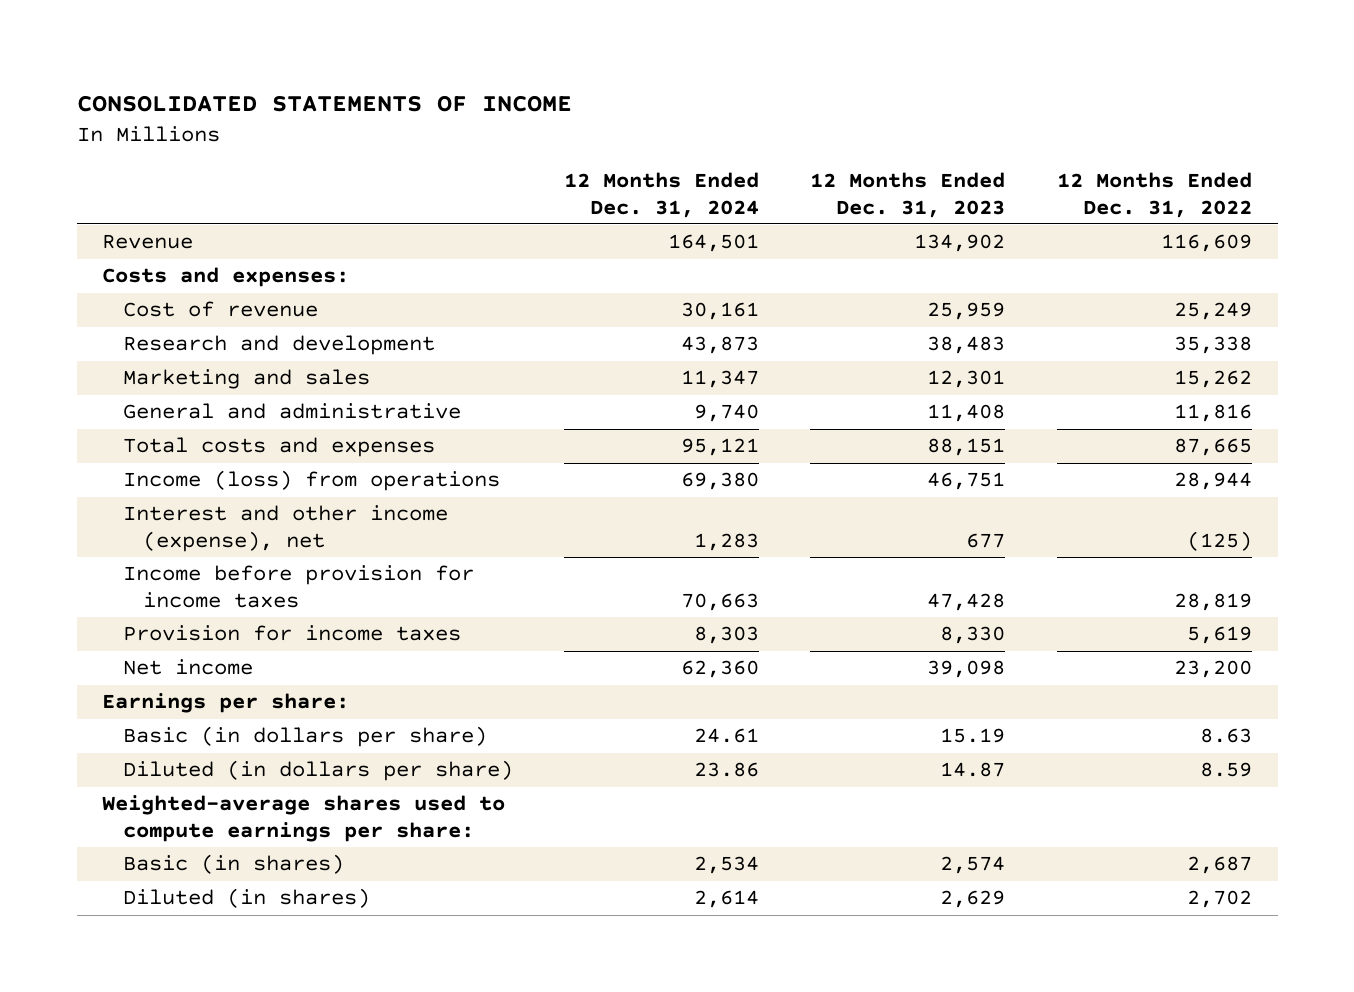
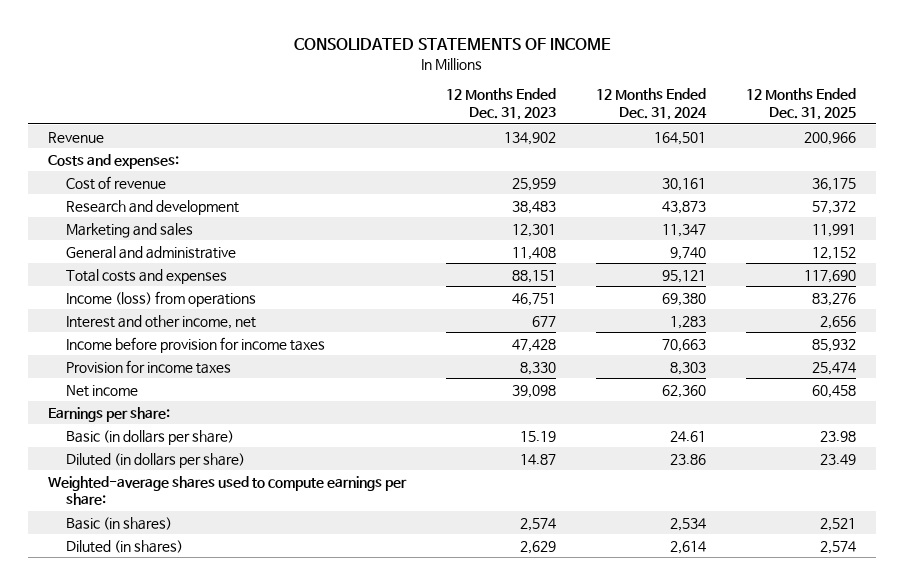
[1056,171,1252,218] 12 Months Ended Dec. 31, 2022 -> none
none -> [746,88,857,121] 12 Months Ended Dec. 31, 2025
[122,505,448,553] Interest and other income (expense), net -> [65,314,256,329] Interest and other income, net

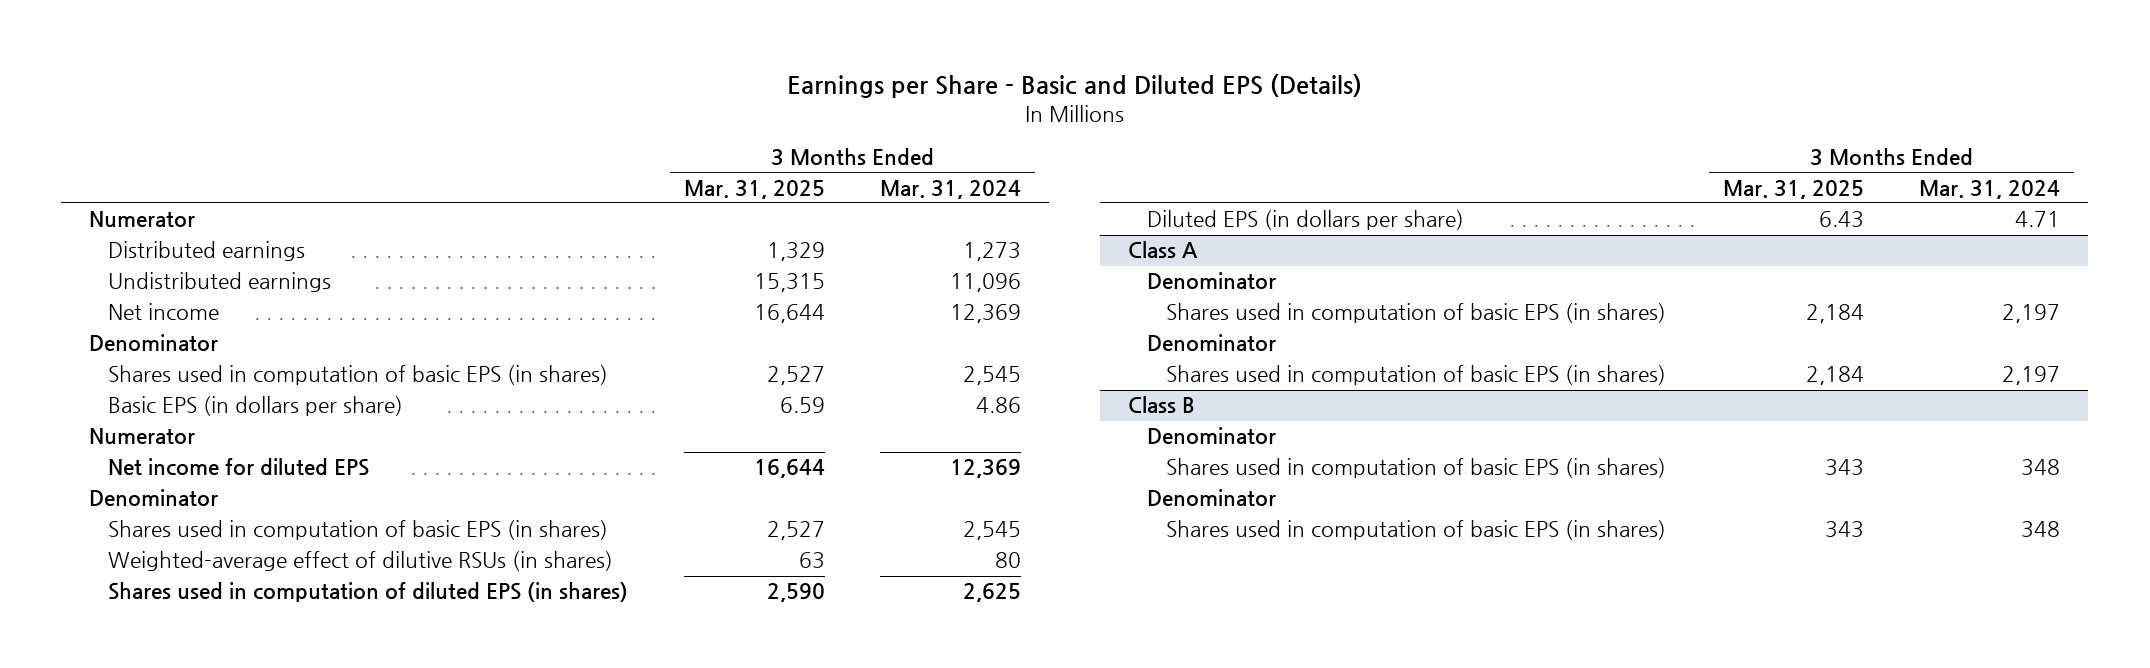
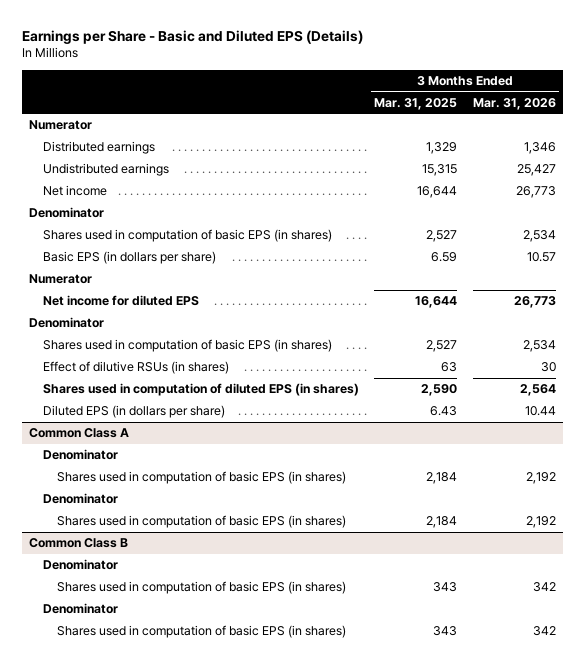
[880,179,1022,199] Mar. 31, 2024 -> none
none -> [472,97,556,110] Mar. 31, 2026
[108,551,614,572] Weighted-average effect of dilutive RSUs (in shares) -> [43,361,230,375] Effect of dilutive RSUs (in shares)
[1128,241,1199,259] Class A -> [29,428,130,439] Common Class A
[1128,396,1196,414] Class B -> [29,538,129,549] Common Class B

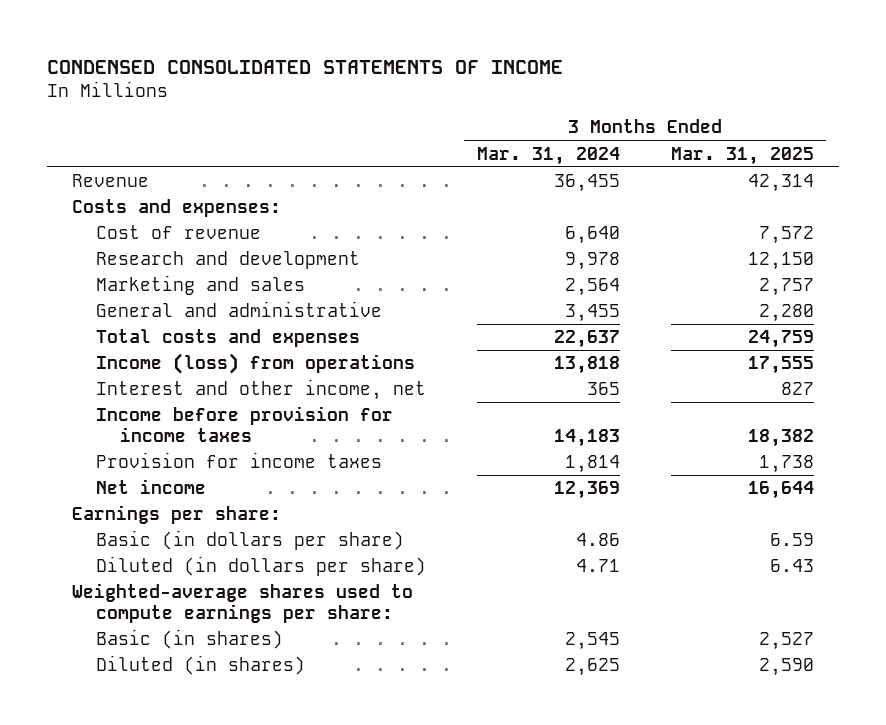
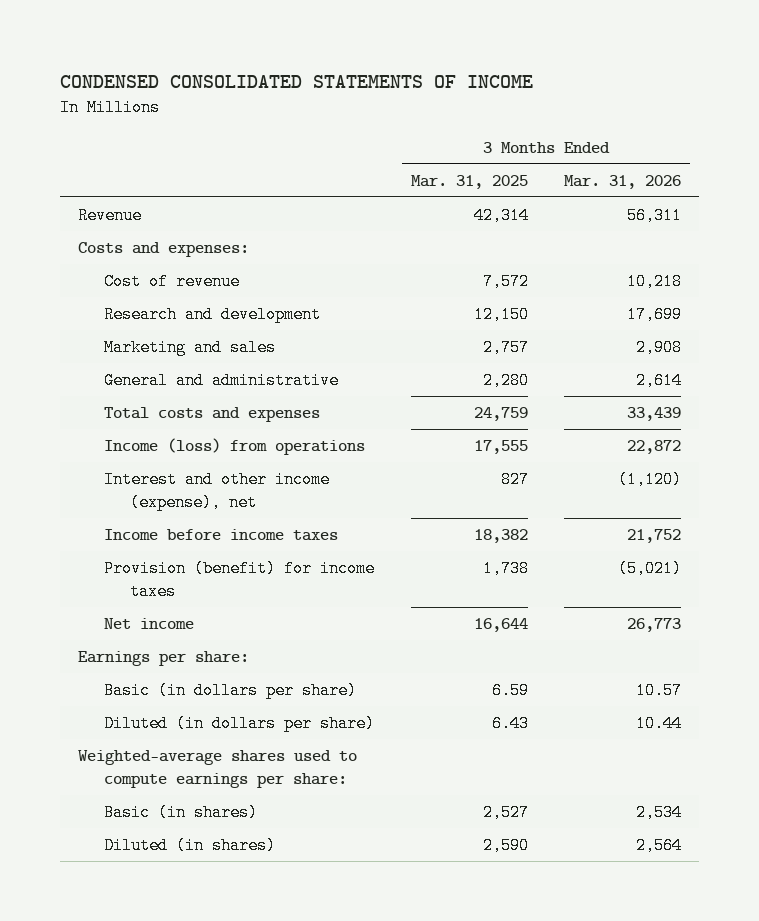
[477,146,621,165] Mar. 31, 2024 -> none
none -> [564,174,682,189] Mar. 31, 2026
[96,379,427,401] Interest and other income, net -> [104,471,331,512] Interest and other income (expense), net
[96,406,394,443] Income before provision for income taxes -> [104,529,339,542] Income before income taxes
[96,452,383,469] Provision for income taxes -> [104,560,376,601] Provision (benefit) for income taxes

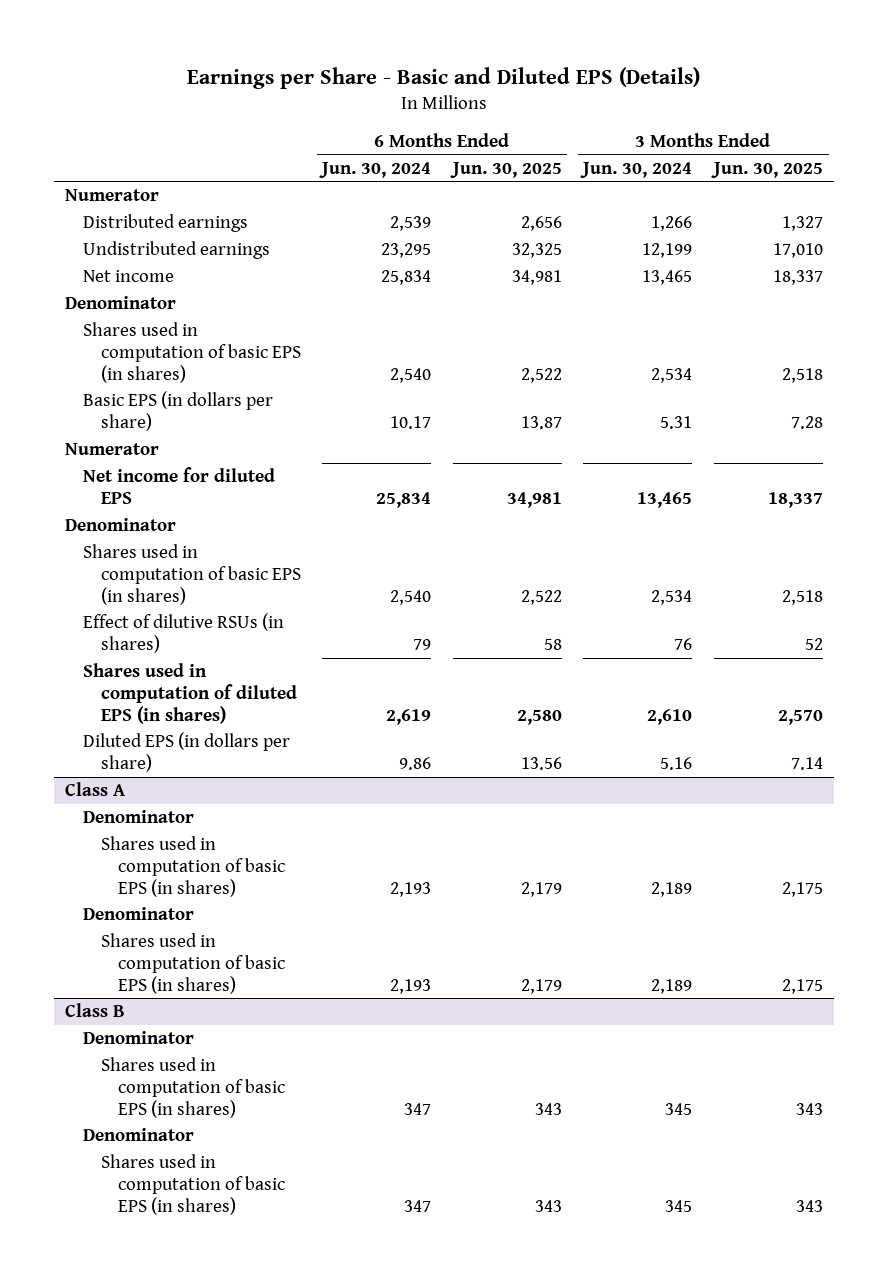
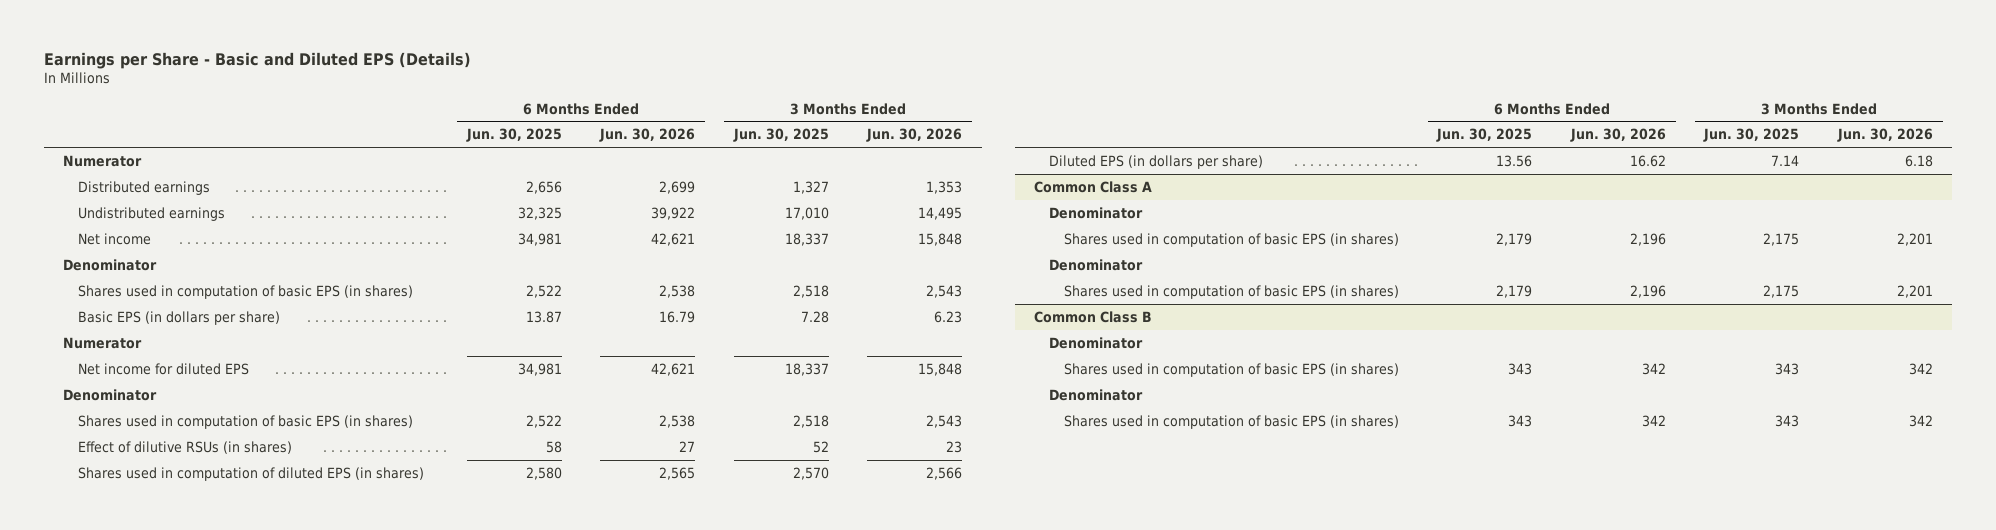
[319,162,432,179] Jun. 30, 2024 -> none
[580,162,693,179] Jun. 30, 2024 -> none
none -> [599,128,696,143] Jun. 30, 2026
none -> [866,128,963,143] Jun. 30, 2026
[64,782,125,797] Class A -> [1034,180,1153,193] Common Class A
[64,1003,125,1018] Class B -> [1034,310,1153,323] Common Class B

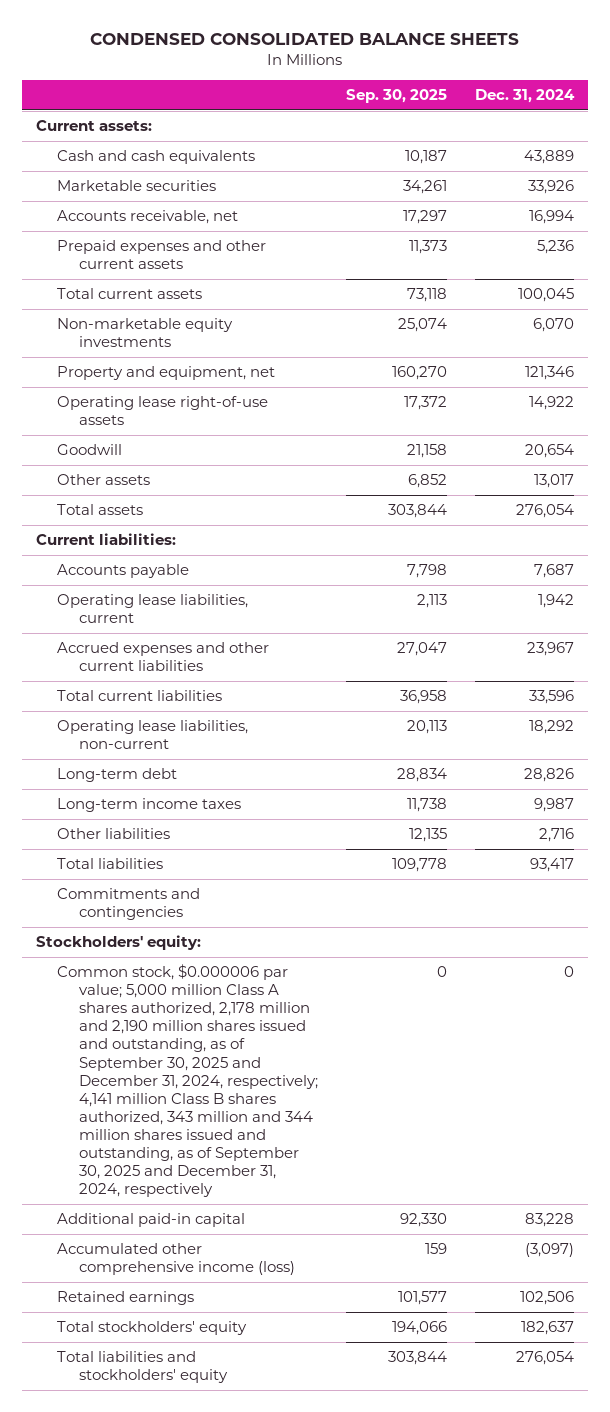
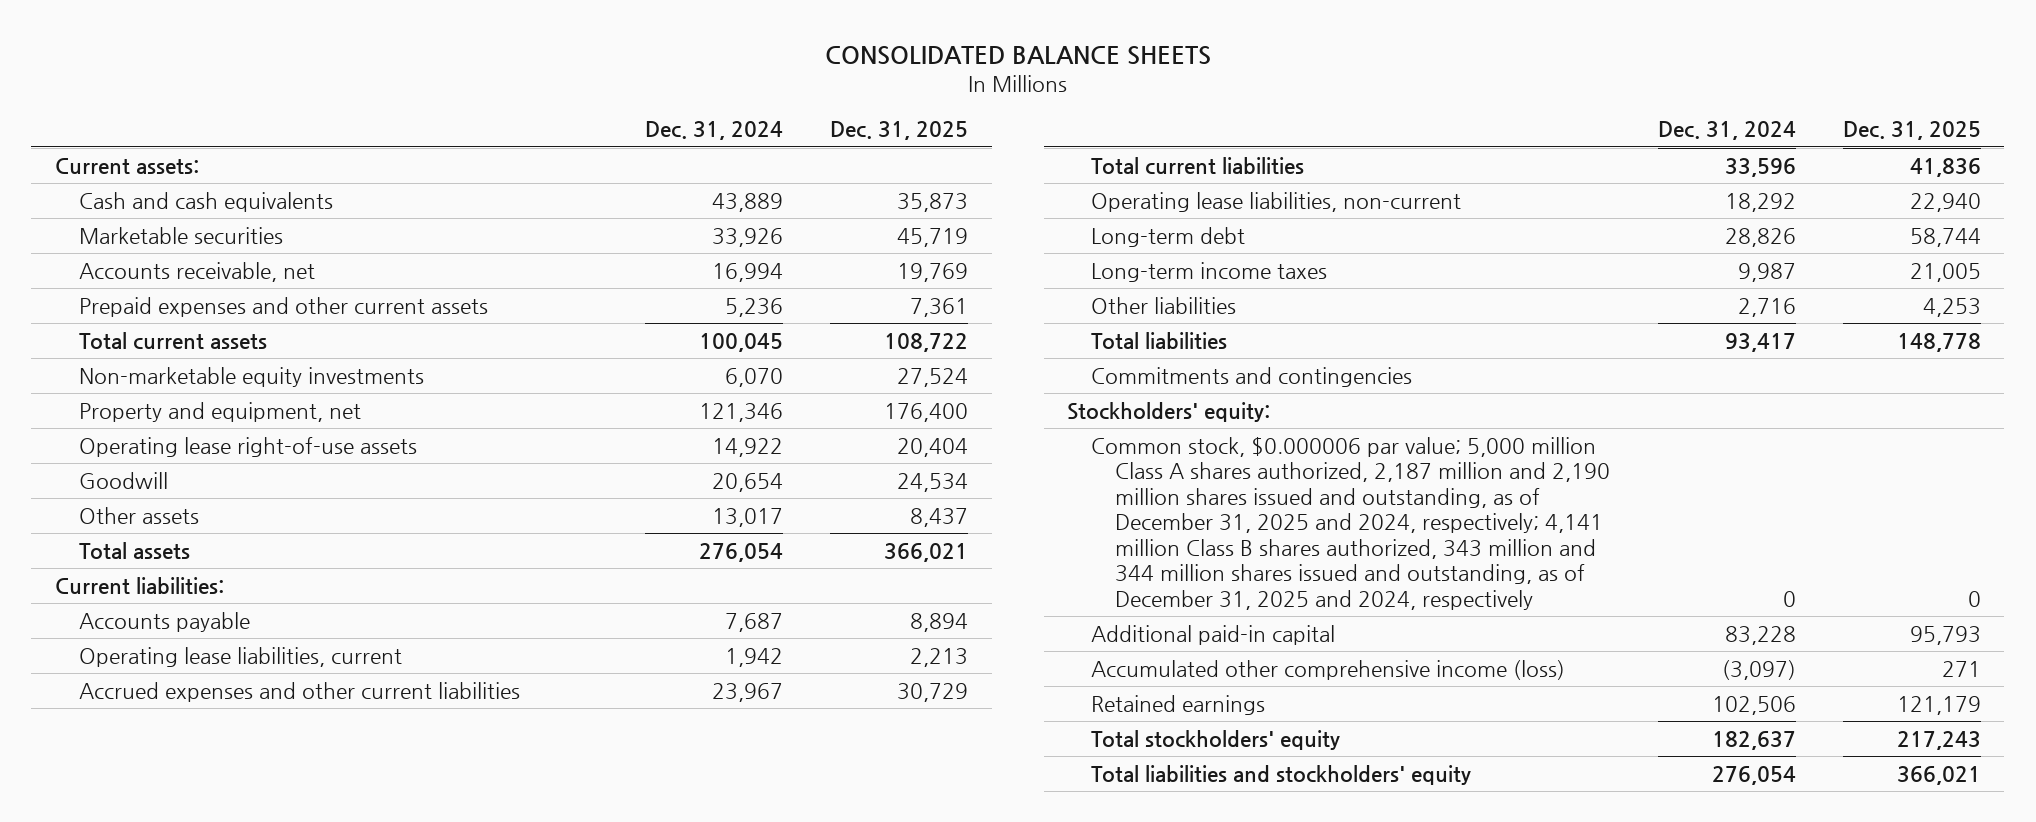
[89,33,519,46] CONDENSED CONSOLIDATED BALANCE SHEETS -> [824,46,1211,66] CONSOLIDATED BALANCE SHEETS
[345,88,447,103] Sep. 30, 2025 -> none
none -> [830,121,969,141] Dec. 31, 2025
[57,963,319,1198] Common stock, $0.000006 par value; 5,000 million Class A shares authorized, 2,178 million and 2,190 million shares issued and outstanding, as of September 30, 2025 and December 31, 2024, respectively; 4,141 million Class B shares authorized, 343 million and 344 million shares issued and outstanding, as of September 30, 2025 and December 31, 2024, respectively -> [1091,436,1611,610] Common stock, $0.000006 par value; 5,000 million Class A shares authorized, 2,187 million and 2,190 million shares issued and outstanding, as of December 31, 2025 and 2024, respectively; 4,141 million Class B shares authorized, 343 million and 344 million shares issued and outstanding, as of December 31, 2025 and 2024, respectively

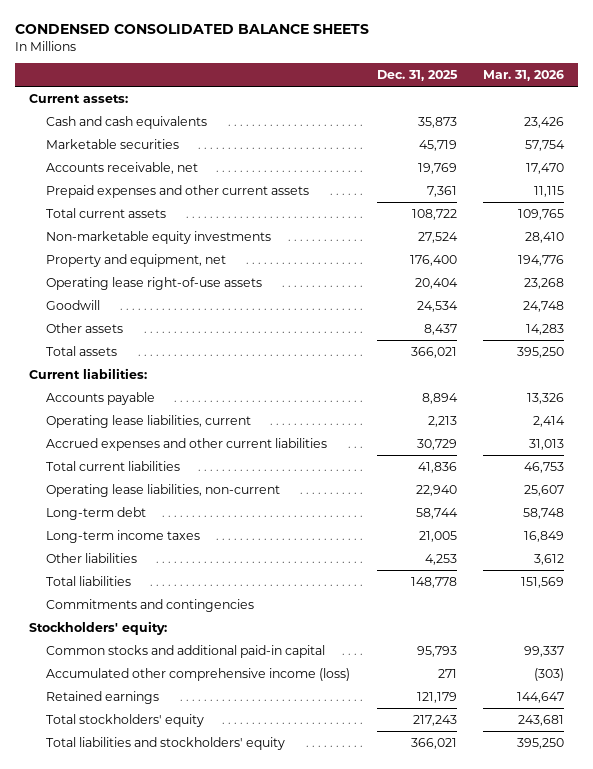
[824,46,1211,66] CONSOLIDATED BALANCE SHEETS -> [15,24,370,35] CONDENSED CONSOLIDATED BALANCE SHEETS
[645,121,784,141] Dec. 31, 2024 -> none
none -> [483,69,565,81] Mar. 31, 2026
[1091,436,1611,610] Common stock, $0.000006 par value; 5,000 million Class A shares authorized, 2,187 million and 2,190 million shares issued and outstanding, as of December 31, 2025 and 2024, respectively; 4,141 million Class B shares authorized, 343 million and 344 million shares issued and outstanding, as of December 31, 2025 and 2024, respectively -> none
[1091,624,1336,645] Additional paid-in capital -> [45,644,325,658] Common stocks and additional paid-in capital

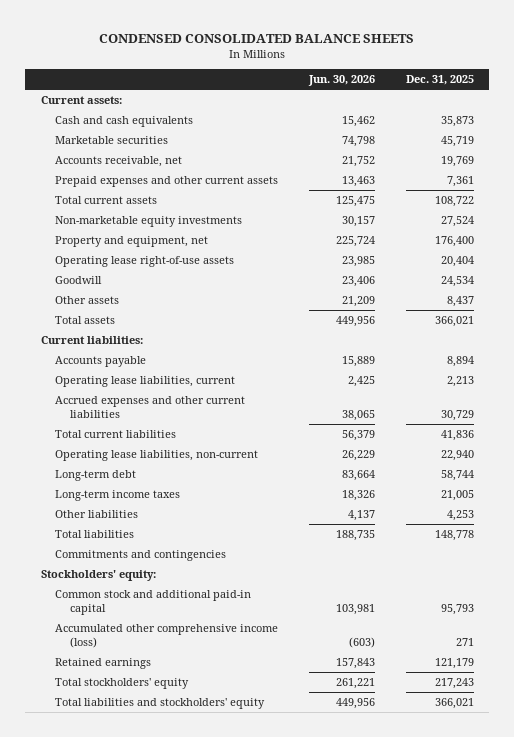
[483,69,565,81] Mar. 31, 2026 -> none
none -> [308,75,376,87] Jun. 30, 2026
[45,644,325,658] Common stocks and additional paid-in capital -> [55,590,252,616] Common stock and additional paid-in capital

